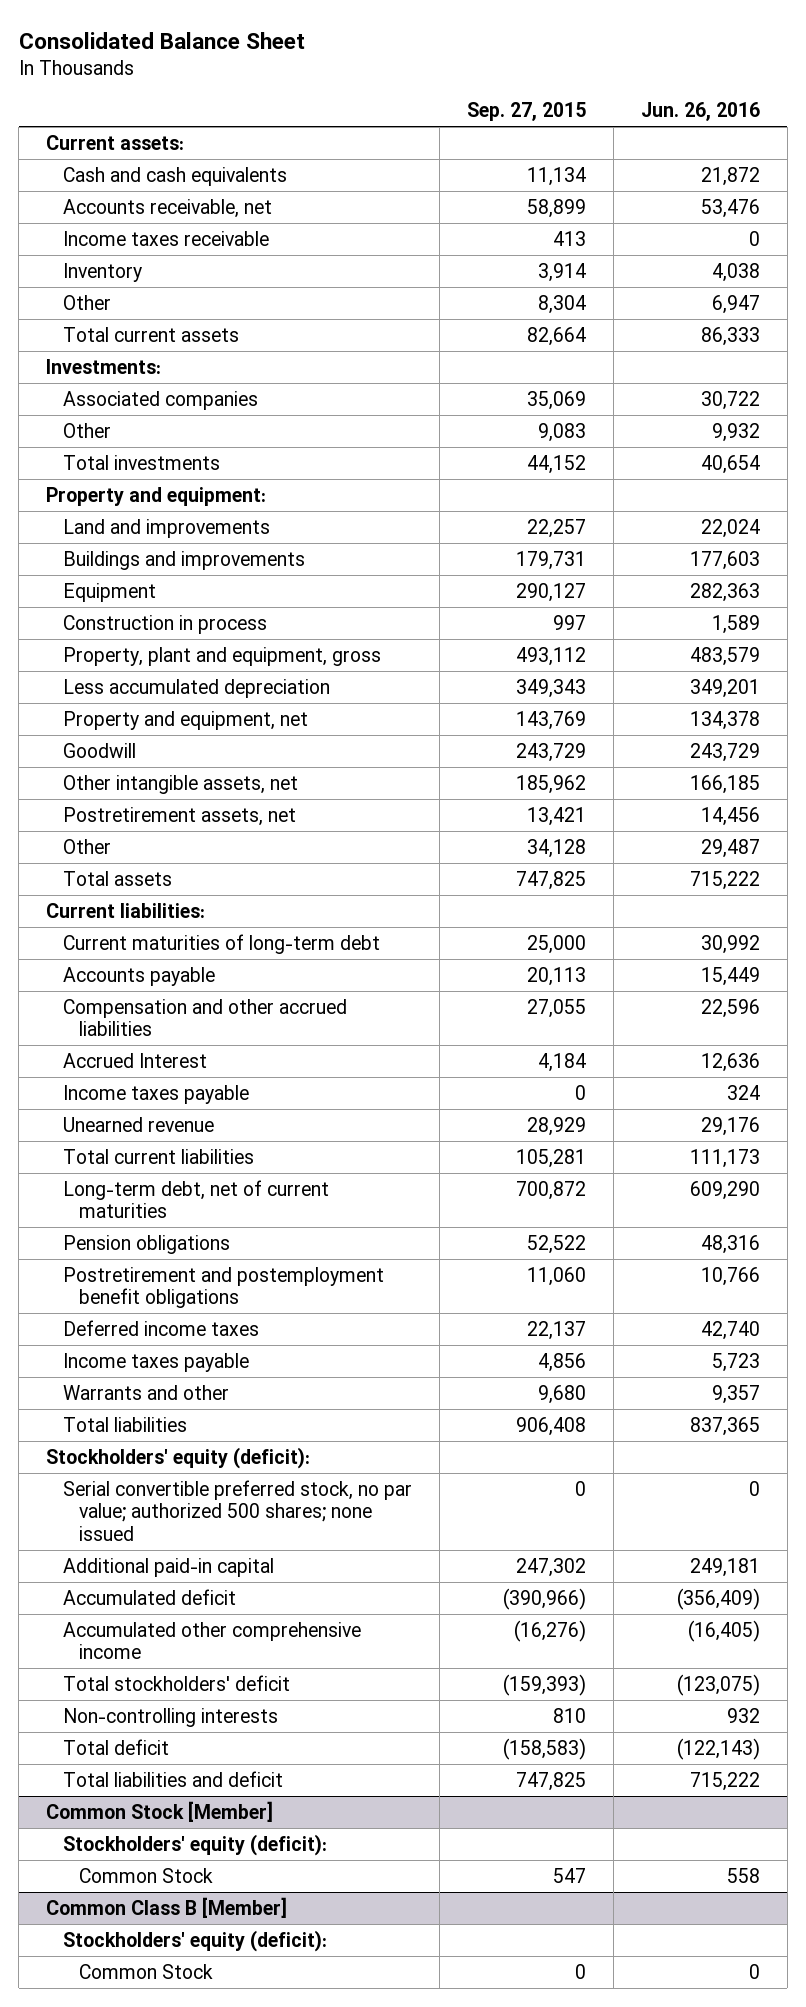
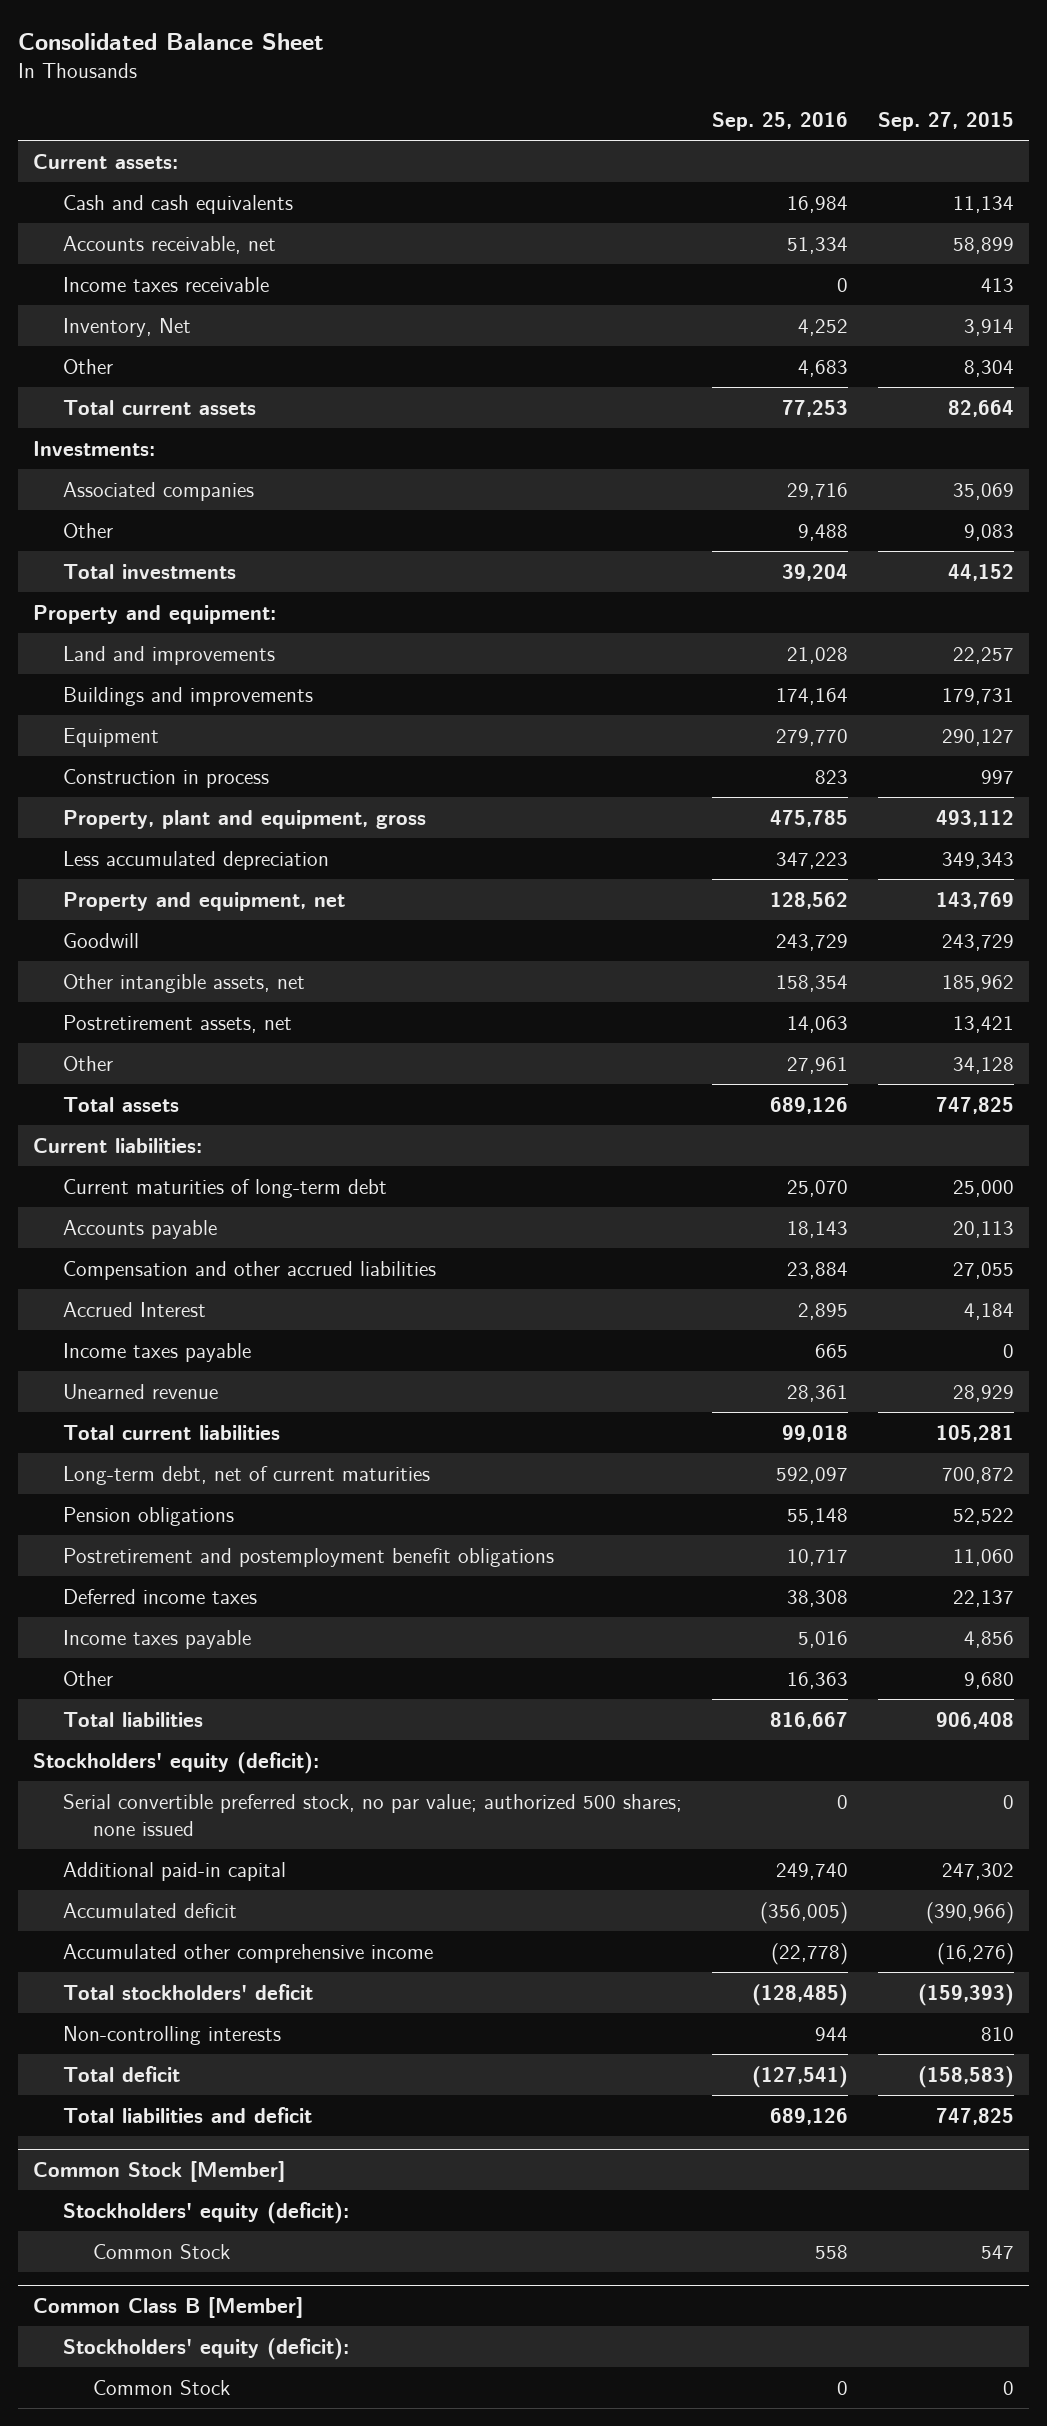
[640,102,760,122] Jun. 26, 2016 -> none
none -> [711,112,848,132] Sep. 25, 2016
[62,262,142,282] Inventory -> [62,317,191,337] Inventory, Net
[62,1384,229,1400] Warrants and other -> [62,1670,113,1686] Other

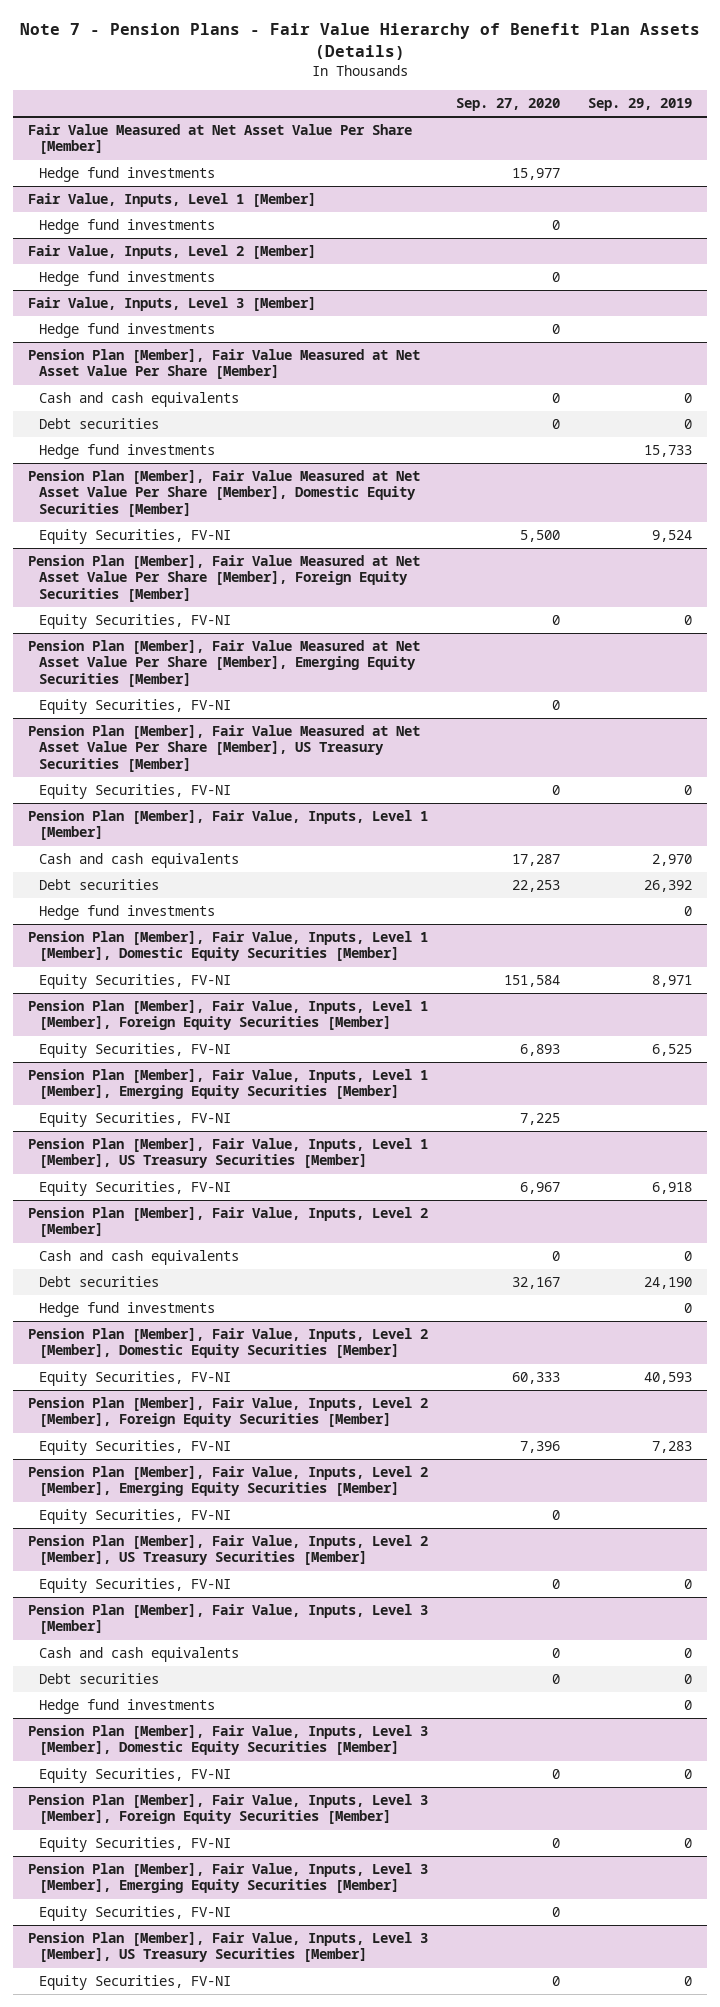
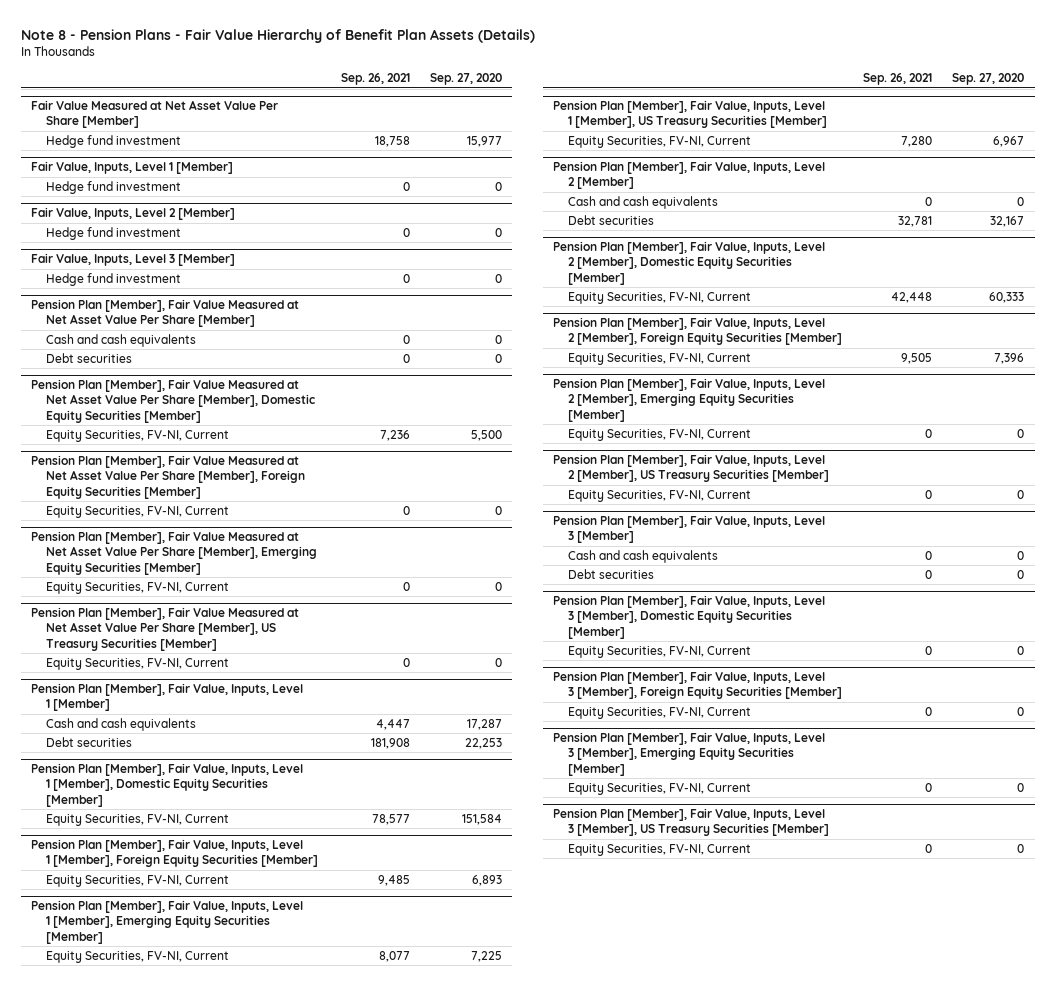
[19,23,700,60] Note 7 - Pension Plans - Fair Value Hierarchy of Benefit Plan Assets (Details) -> [20,28,535,43] Note 8 - Pension Plans - Fair Value Hierarchy of Benefit Plan Assets (Details)
[588,98,693,112] Sep. 29, 2019 -> none
none -> [340,73,410,86] Sep. 26, 2021
[38,167,215,183] Hedge fund investments -> [46,134,182,148] Hedge fund investment
[38,219,215,235] Hedge fund investments -> [46,180,182,194] Hedge fund investment
[38,271,215,287] Hedge fund investments -> [46,226,182,240] Hedge fund investment
[38,323,215,339] Hedge fund investments -> [46,272,182,286] Hedge fund investment
[38,444,215,460] Hedge fund investments -> none
[38,529,231,545] Equity Securities, FV-NI -> [46,429,230,442] Equity Securities, FV-NI, Current
[38,614,231,630] Equity Securities, FV-NI -> [46,505,230,518] Equity Securities, FV-NI, Current
[38,699,231,715] Equity Securities, FV-NI -> [46,581,230,594] Equity Securities, FV-NI, Current
[38,784,231,800] Equity Securities, FV-NI -> [46,657,230,670] Equity Securities, FV-NI, Current
[38,905,215,921] Hedge fund investments -> none
[38,974,231,990] Equity Securities, FV-NI -> [46,813,230,826] Equity Securities, FV-NI, Current
[38,1043,231,1059] Equity Securities, FV-NI -> [46,874,230,887] Equity Securities, FV-NI, Current
[38,1112,231,1128] Equity Securities, FV-NI -> [46,950,230,963] Equity Securities, FV-NI, Current
[38,1181,231,1197] Equity Securities, FV-NI -> [568,135,752,148] Equity Securities, FV-NI, Current
[38,1302,215,1318] Hedge fund investments -> none
[38,1371,231,1387] Equity Securities, FV-NI -> [568,291,752,304] Equity Securities, FV-NI, Current
[38,1440,231,1456] Equity Securities, FV-NI -> [568,352,752,365] Equity Securities, FV-NI, Current
[38,1509,231,1525] Equity Securities, FV-NI -> [568,428,752,441] Equity Securities, FV-NI, Current
[38,1578,231,1594] Equity Securities, FV-NI -> [568,489,752,502] Equity Securities, FV-NI, Current
[38,1699,215,1715] Hedge fund investments -> none
[38,1768,231,1784] Equity Securities, FV-NI -> [568,645,752,658] Equity Securities, FV-NI, Current
[38,1837,231,1853] Equity Securities, FV-NI -> [568,706,752,719] Equity Securities, FV-NI, Current
[38,1906,231,1922] Equity Securities, FV-NI -> [568,782,752,795] Equity Securities, FV-NI, Current
[38,1975,231,1991] Equity Securities, FV-NI -> [568,843,752,856] Equity Securities, FV-NI, Current

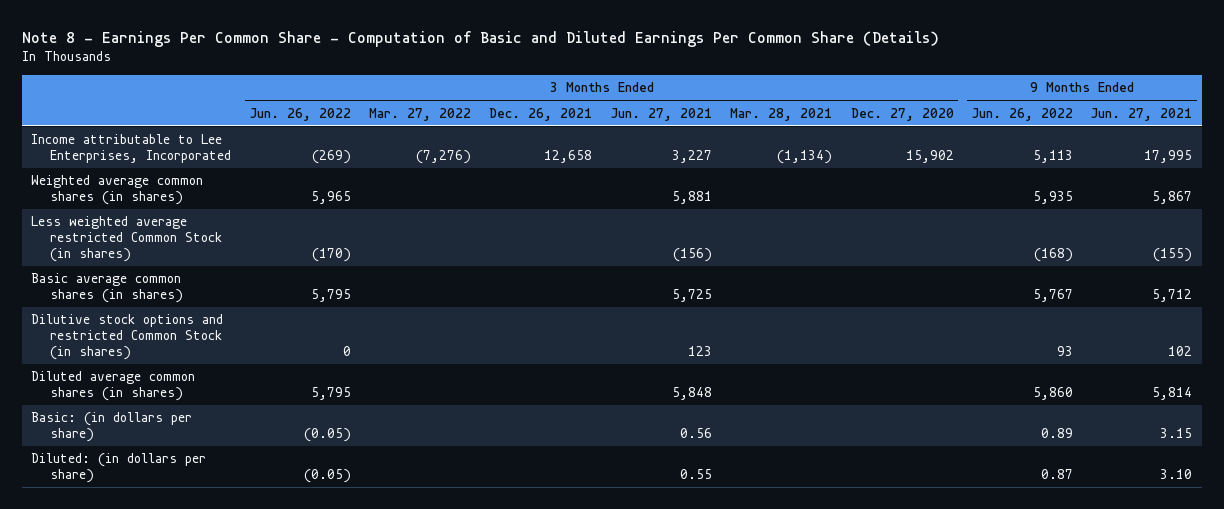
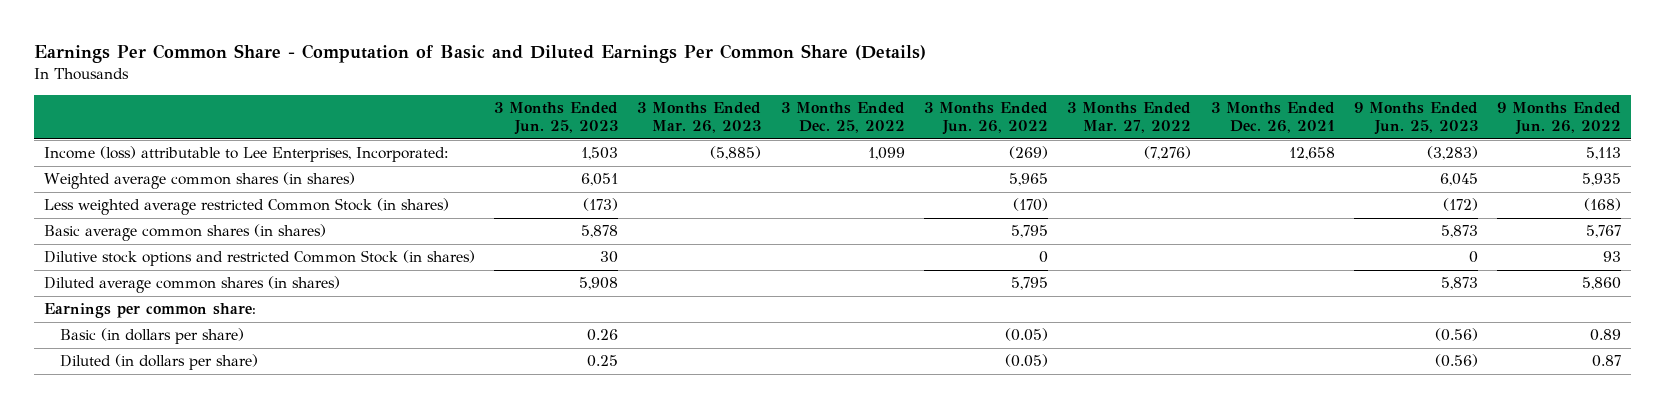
[22,31,940,48] Note 8 - Earnings Per Common Share - Computation of Basic and Diluted Earnings Per Common Share (Details) -> [34,44,927,64] Earnings Per Common Share - Computation of Basic and Diluted Earnings Per Common Share (Details)
[610,107,712,121] Jun. 27, 2021 -> none
[730,107,833,121] Mar. 28, 2021 -> none
[850,107,954,121] Dec. 27, 2020 -> none
[1091,107,1193,121] Jun. 27, 2021 -> none
none -> [494,101,619,136] 3 Months Ended Jun. 25, 2023
none -> [637,101,762,134] 3 Months Ended Mar. 26, 2023
none -> [780,101,905,134] 3 Months Ended Dec. 25, 2022
none -> [1354,101,1479,136] 9 Months Ended Jun. 25, 2023
[31,134,232,164] Income attributable to Lee Enterprises, Incorporated -> [43,146,449,163] Income (loss) attributable to Lee Enterprises, Incorporated:
none -> [43,303,256,319] Earnings per common share:
[31,412,193,443] Basic: (in dollars per share) -> [60,328,245,345] Basic (in dollars per share)
[31,453,207,484] Diluted: (in dollars per share) -> [60,354,259,371] Diluted (in dollars per share)

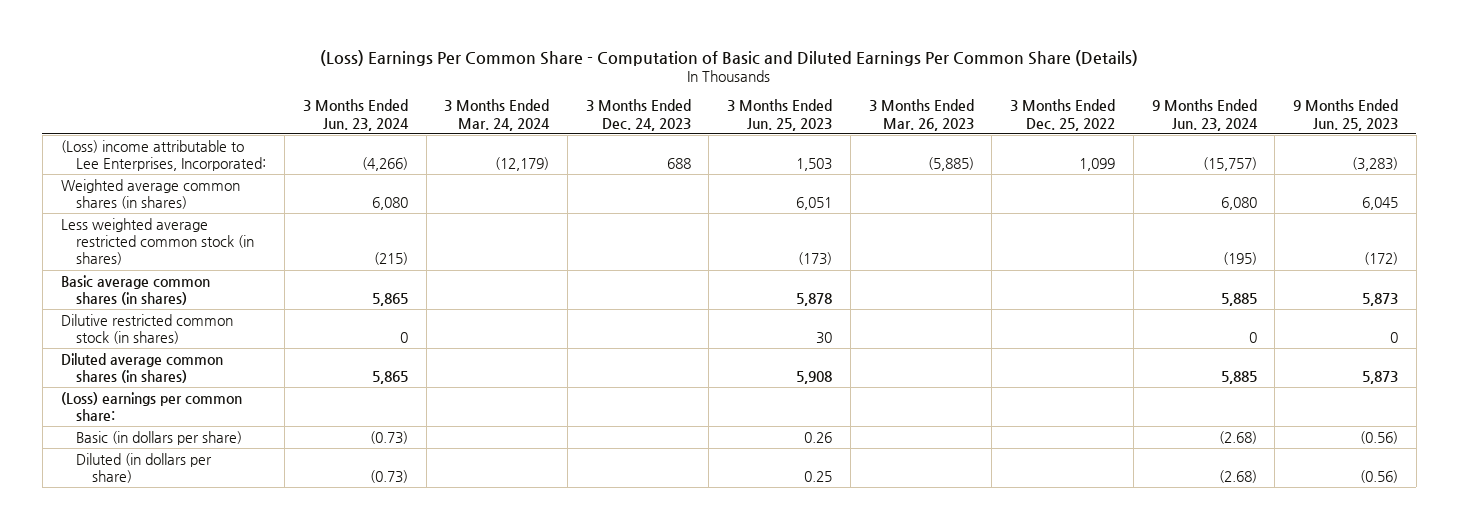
[34,44,927,64] Earnings Per Common Share - Computation of Basic and Diluted Earnings Per Common Share (Details) -> [320,50,1139,67] (Loss) Earnings Per Common Share - Computation of Basic and Diluted Earnings Per Common Share (Details)
[924,101,1049,136] 3 Months Ended Jun. 26, 2022 -> none
[1067,101,1192,134] 3 Months Ended Mar. 27, 2022 -> none
[1210,101,1335,134] 3 Months Ended Dec. 26, 2021 -> none
[1497,101,1622,136] 9 Months Ended Jun. 26, 2022 -> none
none -> [302,99,409,131] 3 Months Ended Jun. 23, 2024
none -> [444,99,551,131] 3 Months Ended Mar. 24, 2024
none -> [585,99,691,131] 3 Months Ended Dec. 24, 2023
none -> [1151,99,1258,131] 9 Months Ended Jun. 23, 2024
[43,146,449,163] Income (loss) attributable to Lee Enterprises, Incorporated: -> [60,139,267,171] (Loss) income attributable to Lee Enterprises, Incorporated:
[43,198,449,216] Less weighted average restricted Common Stock (in shares) -> [60,217,255,266] Less weighted average restricted common stock (in shares)
[43,250,475,267] Dilutive stock options and restricted Common Stock (in shares) -> [60,313,233,344] Dilutive restricted common stock (in shares)
[43,303,256,319] Earnings per common share: -> [60,391,242,421] (Loss) earnings per common share:

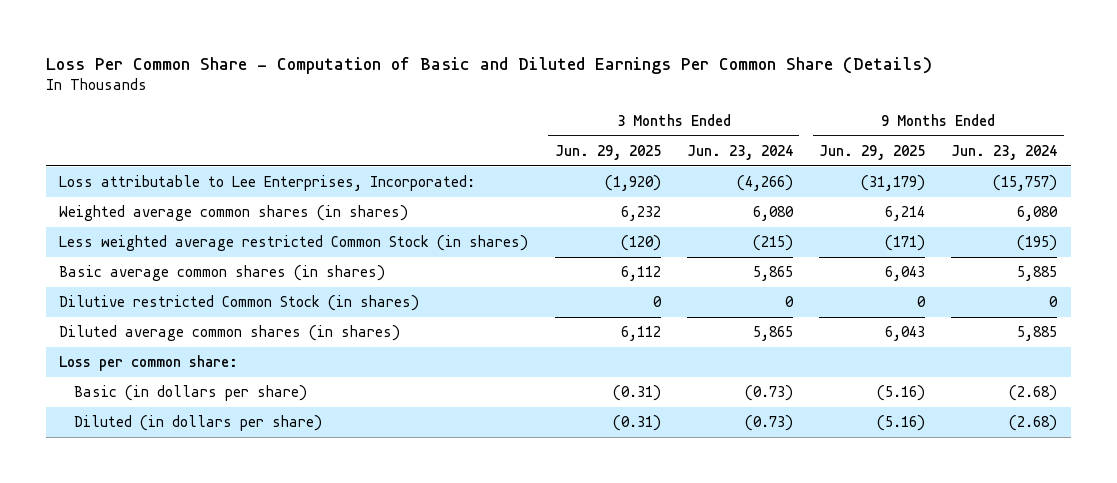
[320,50,1139,67] (Loss) Earnings Per Common Share - Computation of Basic and Diluted Earnings Per Common Share (Details) -> [46,56,933,74] Loss Per Common Share - Computation of Basic and Diluted Earnings Per Common Share (Details)
[444,99,551,131] 3 Months Ended Mar. 24, 2024 -> none
[585,99,691,131] 3 Months Ended Dec. 24, 2023 -> none
[727,99,833,131] 3 Months Ended Jun. 25, 2023 -> none
[868,99,974,131] 3 Months Ended Mar. 26, 2023 -> none
[1010,99,1116,131] 3 Months Ended Dec. 25, 2022 -> none
[1293,99,1399,131] 9 Months Ended Jun. 25, 2023 -> none
none -> [554,144,661,160] Jun. 29, 2025
none -> [819,144,926,160] Jun. 29, 2025
[60,139,267,171] (Loss) income attributable to Lee Enterprises, Incorporated: -> [59,175,476,192] Loss attributable to Lee Enterprises, Incorporated:
[60,217,255,266] Less weighted average restricted common stock (in shares) -> [59,235,529,252] Less weighted average restricted Common Stock (in shares)
[60,313,233,344] Dilutive restricted common stock (in shares) -> [59,295,420,312] Dilutive restricted Common Stock (in shares)
[60,391,242,421] (Loss) earnings per common share: -> [59,355,239,372] Loss per common share:

